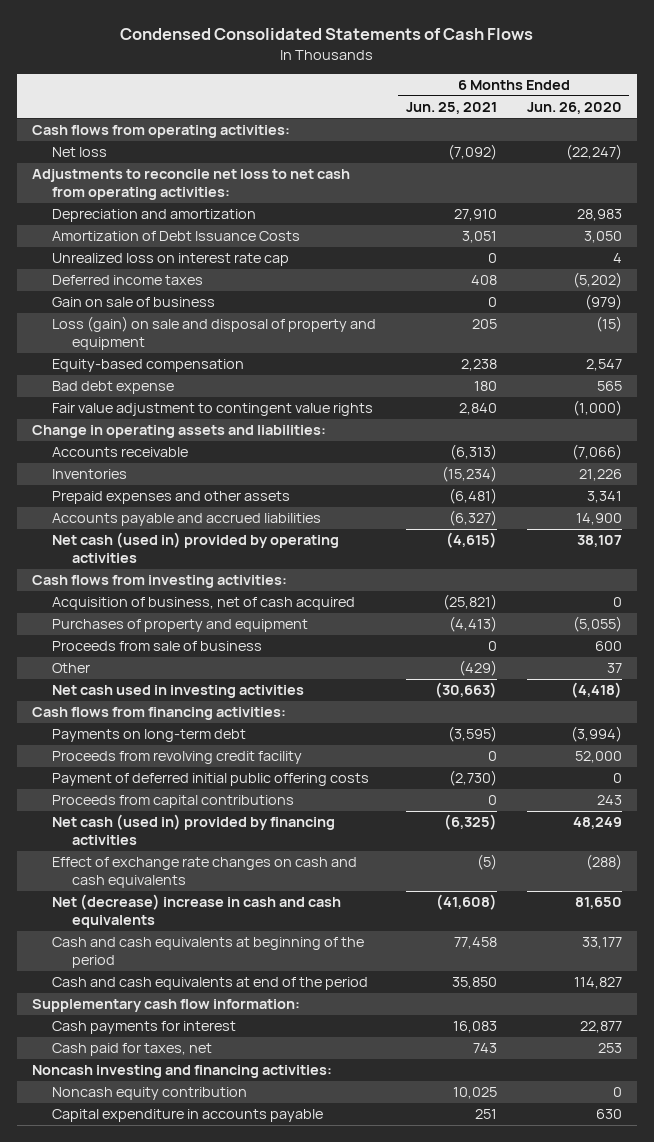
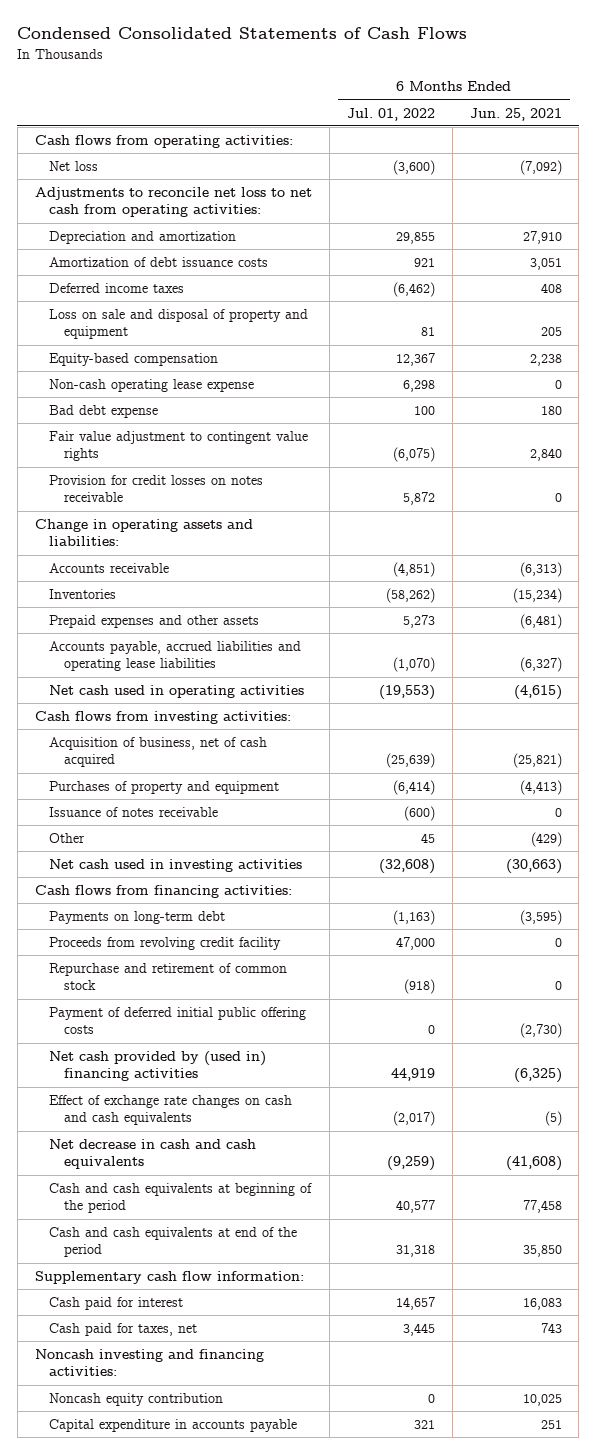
[526,102,622,115] Jun. 26, 2020 -> none
none -> [346,107,435,121] Jul. 01, 2022
[52,253,290,267] Unrealized loss on interest rate cap -> none
[52,231,301,242] Amortization of Debt Issuance Costs -> [49,257,269,268] Amortization of debt issuance costs
[52,297,216,308] Gain on sale of business -> none
[52,316,377,351] Loss (gain) on sale and disposal of property and equipment -> [49,309,309,340] Loss on sale and disposal of property and equipment
none -> [49,379,255,393] Non-cash operating lease expense
none -> [49,475,264,503] Provision for credit losses on notes receivable
[52,513,322,527] Accounts payable and accrued liabilities -> [49,641,302,672] Accounts payable, accrued liabilities and operating lease liabilities
[52,532,340,564] Net cash (used in) provided by operating activities -> [49,685,305,699] Net cash used in operating activities
[52,641,263,652] Proceeds from sale of business -> none
none -> [49,807,219,818] Issuance of notes receivable
none -> [49,963,288,991] Repurchase and retirement of common stock
[52,795,295,809] Proceeds from capital contributions -> none
[52,814,336,846] Net cash (used in) provided by financing activities -> [49,1051,267,1082] Net cash provided by (used in) financing activities
[52,894,342,929] Net (decrease) increase in cash and cash equivalents -> [49,1139,257,1170] Net decrease in cash and cash equivalents
[52,1021,237,1035] Cash payments for interest -> [49,1297,184,1311] Cash paid for interest

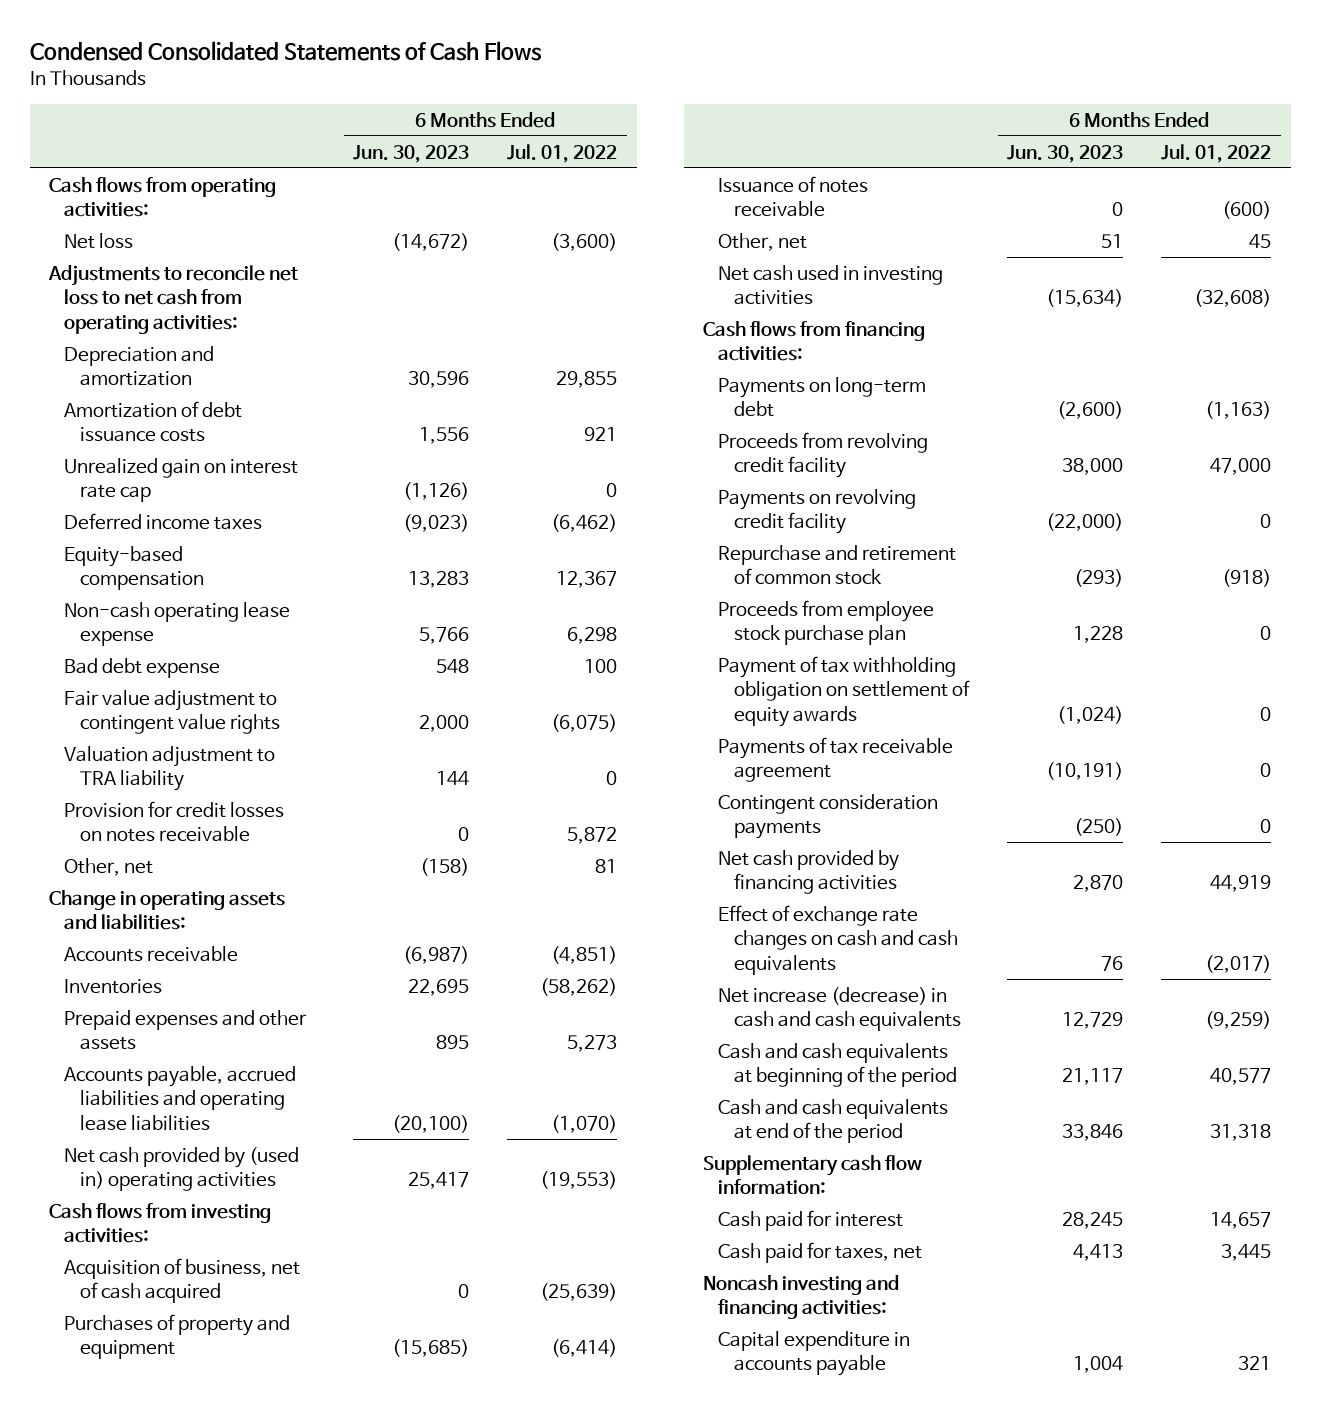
[469,107,562,121] Jun. 25, 2021 -> none
none -> [353,144,470,163] Jun. 30, 2023
none -> [64,457,299,503] Unrealized gain on interest rate cap
[49,309,309,340] Loss on sale and disposal of property and equipment -> none
none -> [64,745,276,792] Valuation adjustment to TRA liability
none -> [64,857,154,876] Other, net
[49,685,305,699] Net cash used in operating activities -> [64,1146,300,1192] Net cash provided by (used in) operating activities
[49,833,86,844] Other -> [718,232,808,251] Other, net
none -> [718,488,917,535] Payments on revolving credit facility
[49,1007,307,1035] Payment of deferred initial public offering costs -> none
none -> [718,599,935,646] Proceeds from employee stock purchase plan
none -> [718,655,970,727] Payment of tax withholding obligation on settlement of equity awards
none -> [718,736,954,783] Payments of tax receivable agreement
none -> [718,793,939,840] Contingent consideration payments
[49,1051,267,1082] Net cash provided by (used in) financing activities -> [718,849,900,895] Net cash provided by financing activities
[49,1139,257,1170] Net decrease in cash and cash equivalents -> [718,986,961,1032] Net increase (decrease) in cash and cash equivalents
[49,1393,224,1407] Noncash equity contribution -> none

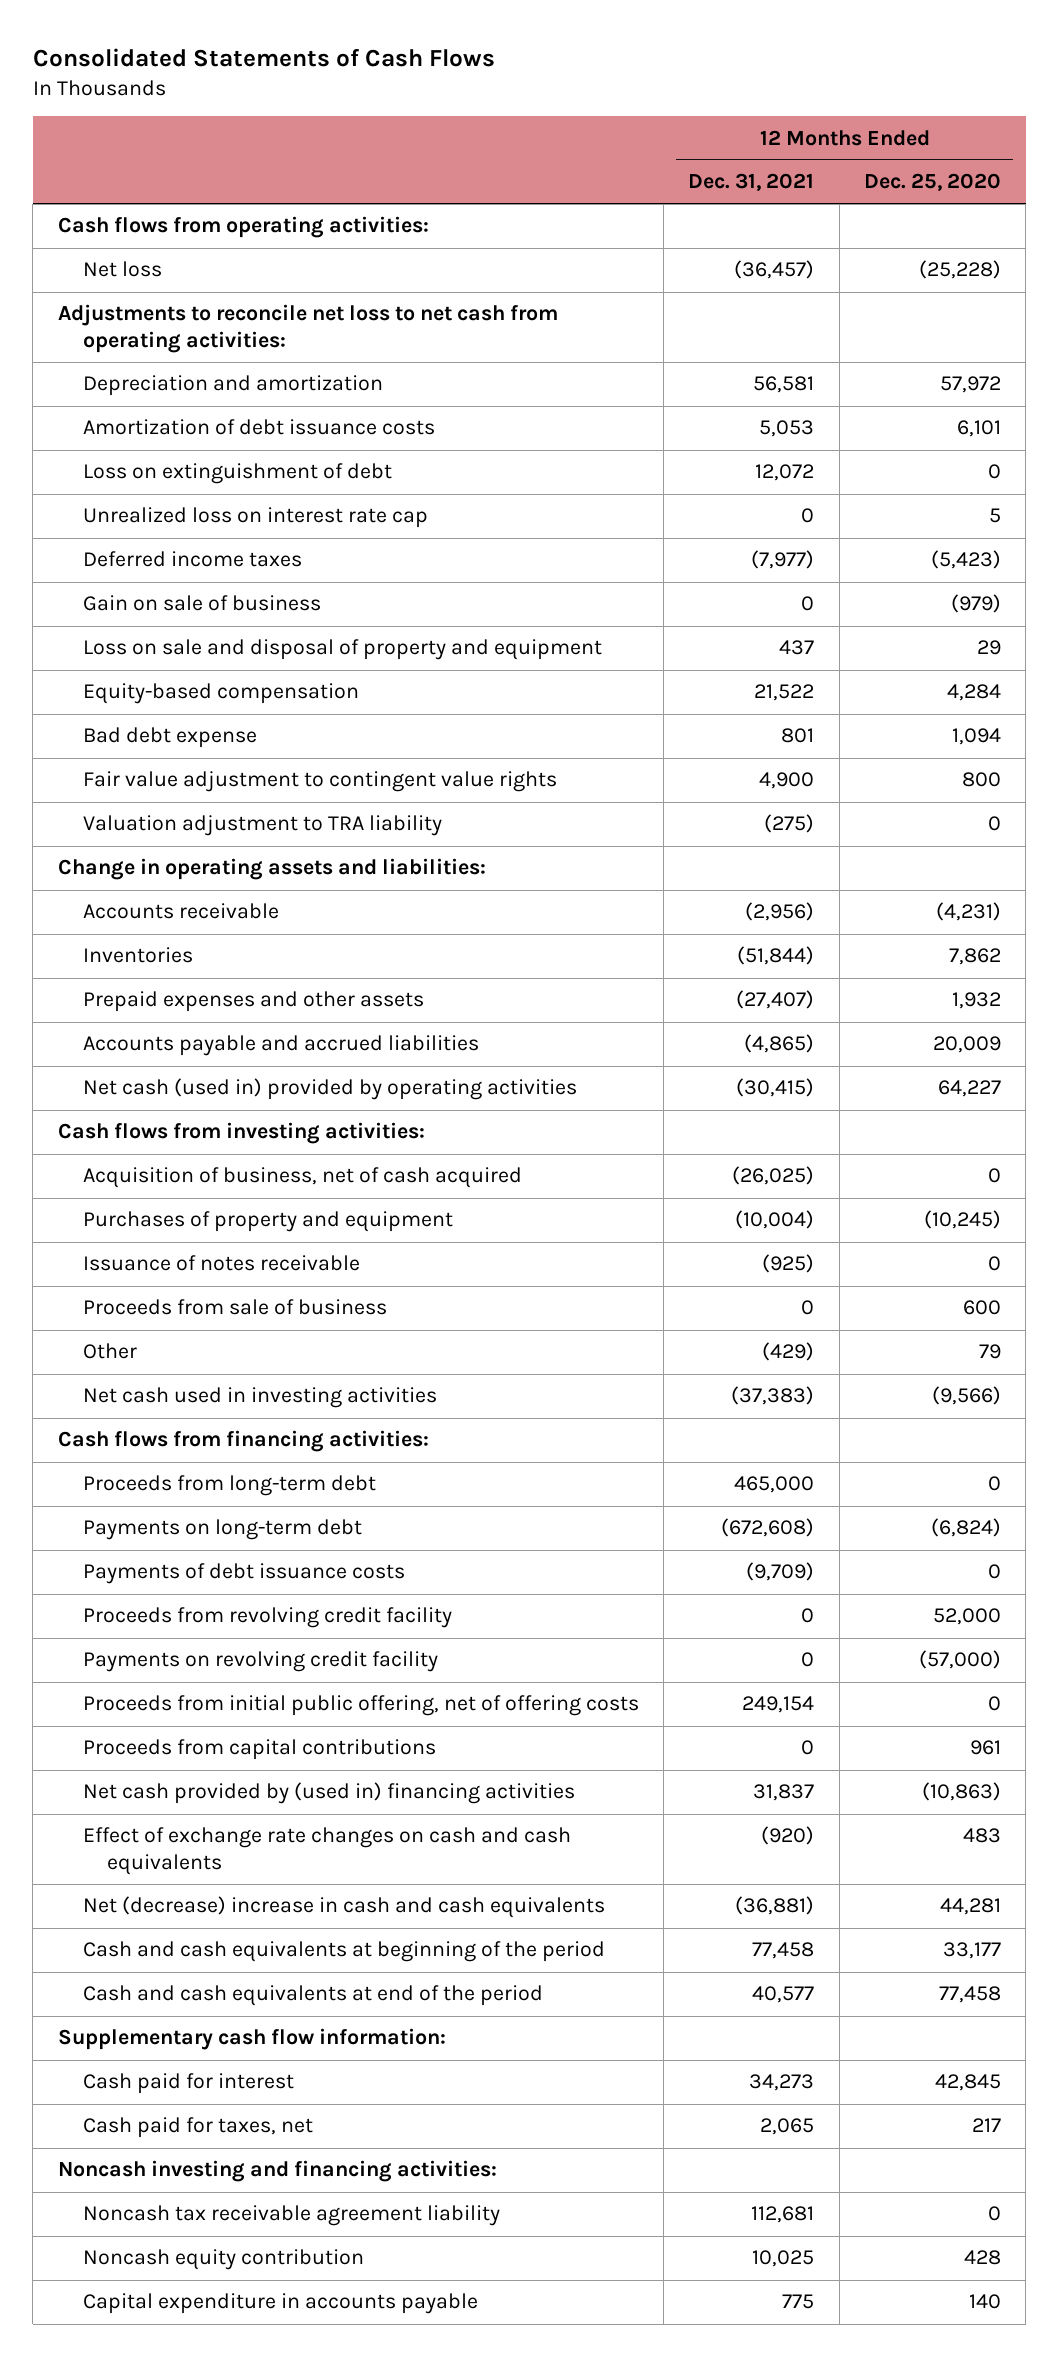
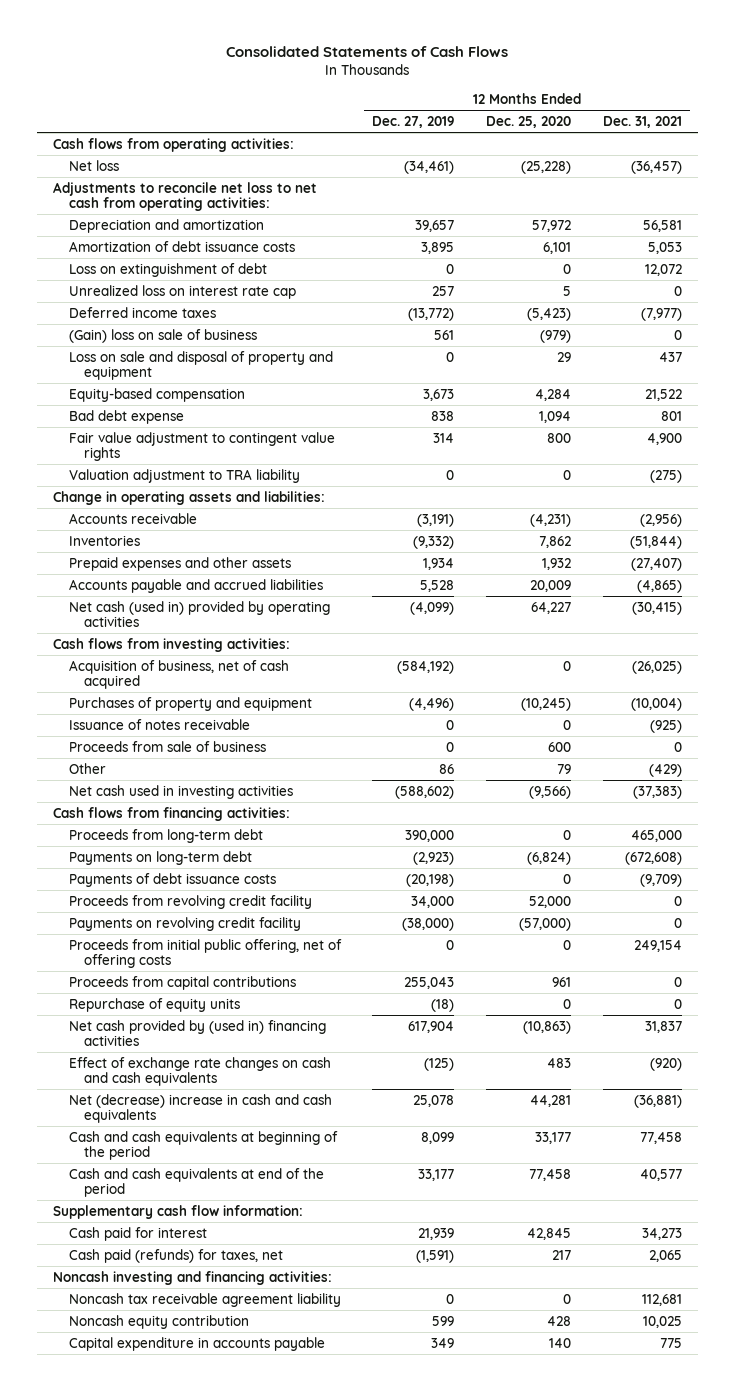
none -> [372,115,455,128] Dec. 27, 2019
[82,595,321,612] Gain on sale of business -> [68,328,257,343] (Gain) loss on sale of business
none -> [68,997,240,1012] Repurchase of equity units
[82,2117,313,2139] Cash paid for taxes, net -> [68,1248,283,1263] Cash paid (refunds) for taxes, net

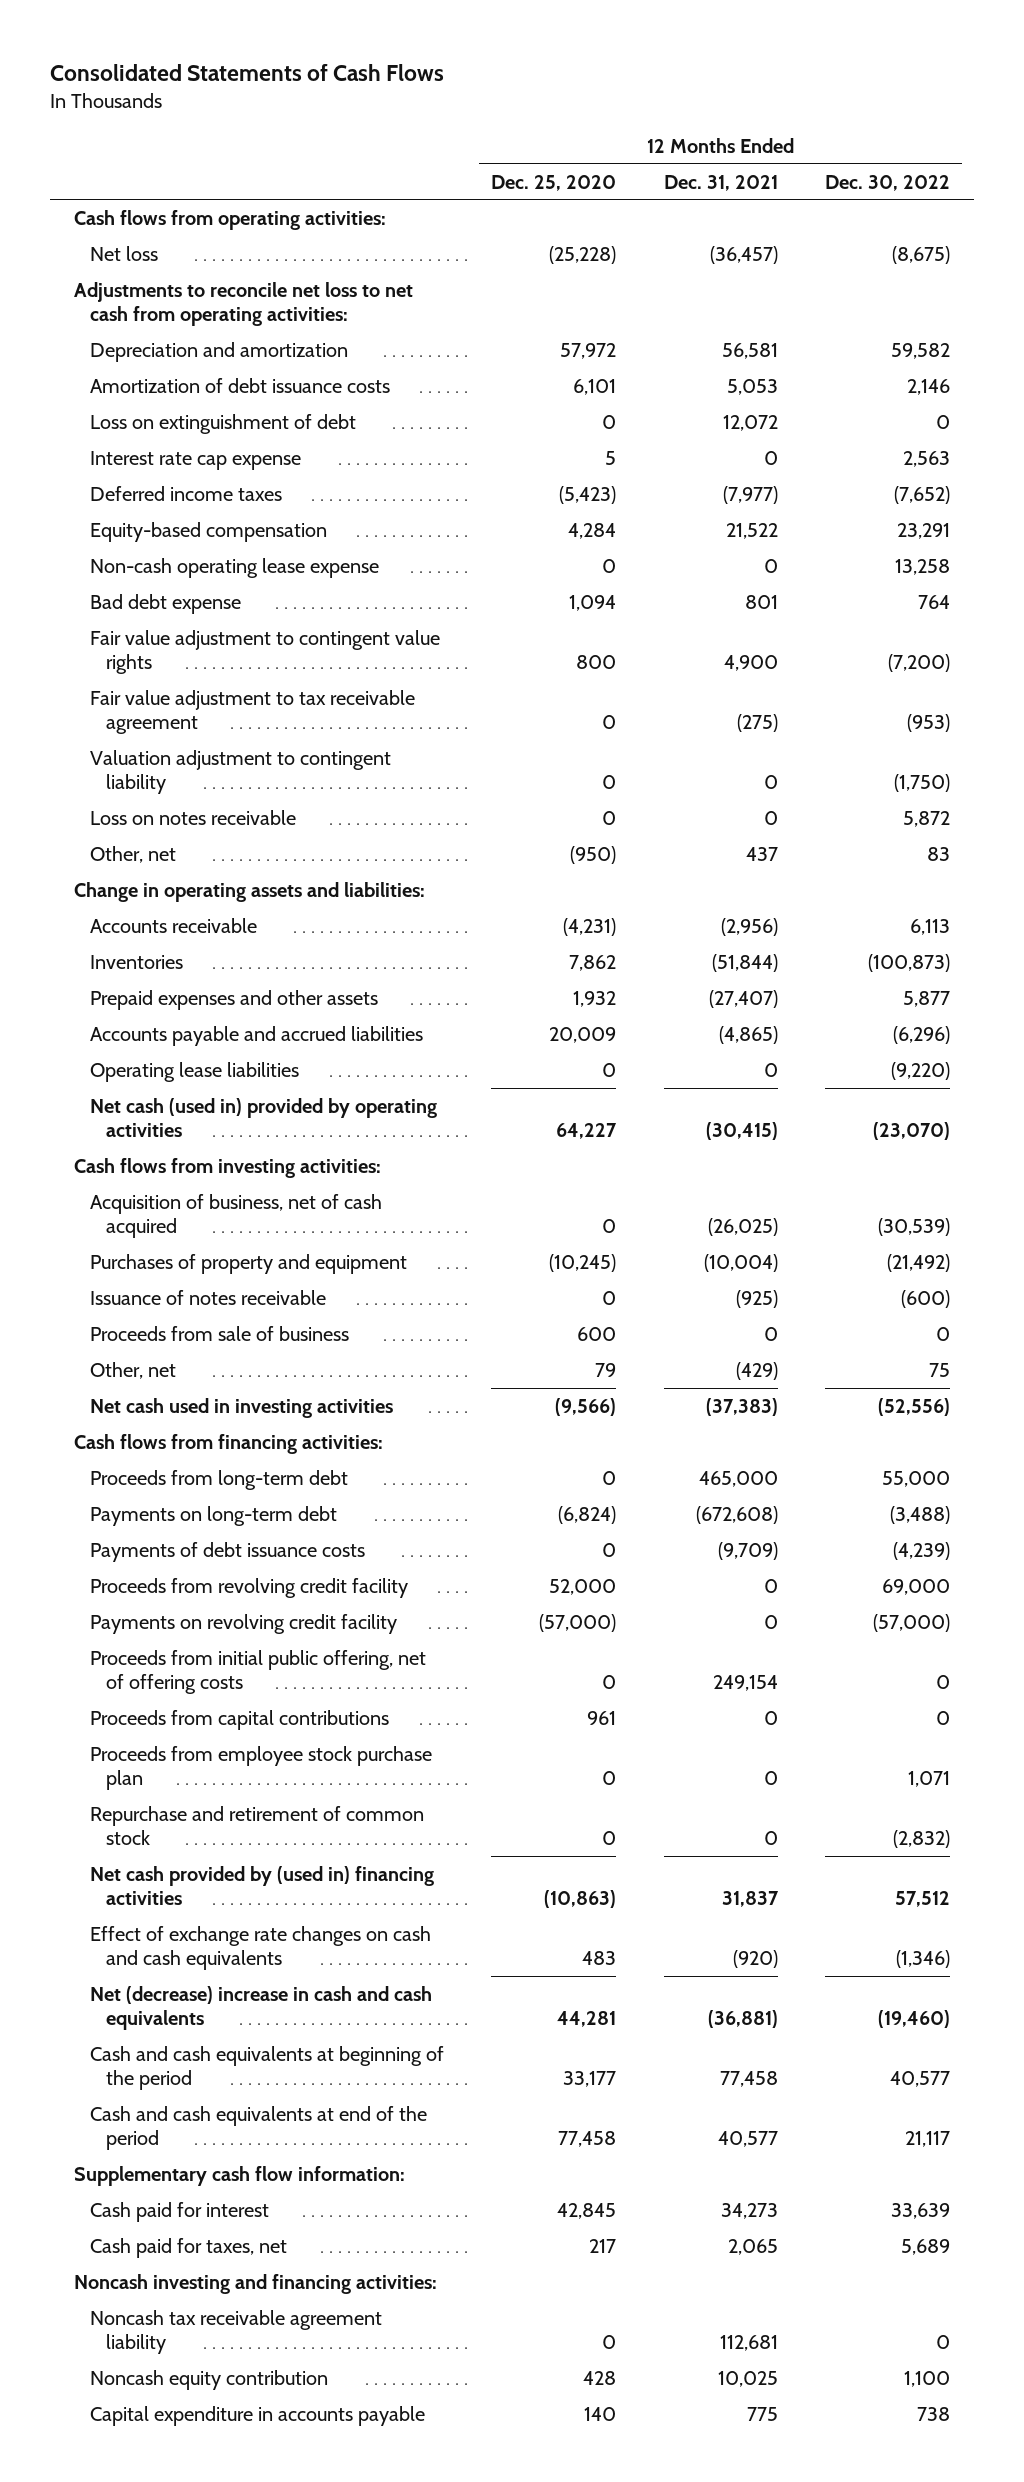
[372,115,455,128] Dec. 27, 2019 -> none
none -> [825,174,951,191] Dec. 30, 2022
[68,284,296,299] Unrealized loss on interest rate cap -> [89,450,301,470] Interest rate cap expense
[68,328,257,343] (Gain) loss on sale of business -> none
[68,350,333,381] Loss on sale and disposal of property and equipment -> none
none -> [89,557,379,578] Non-cash operating lease expense
[68,468,300,483] Valuation adjustment to TRA liability -> [89,689,415,735] Fair value adjustment to tax receivable agreement
none -> [89,749,391,795] Valuation adjustment to contingent liability
none -> [89,809,296,825] Loss on notes receivable
none -> [89,845,176,863] Other, net
none -> [89,1061,299,1082] Operating lease liabilities
[68,762,106,774] Other -> [89,1361,176,1379] Other, net
[68,997,240,1012] Repurchase of equity units -> none
none -> [89,1745,432,1791] Proceeds from employee stock purchase plan
none -> [89,1805,424,1846] Repurchase and retirement of common stock
[68,1248,283,1263] Cash paid (refunds) for taxes, net -> [89,2237,287,2258] Cash paid for taxes, net

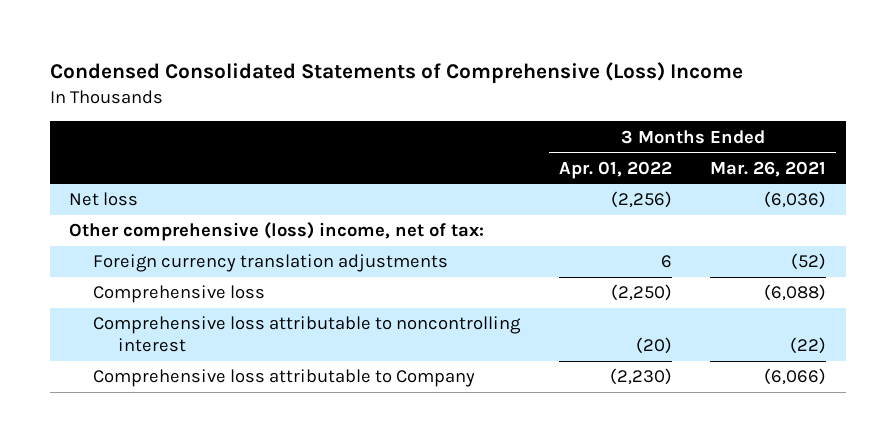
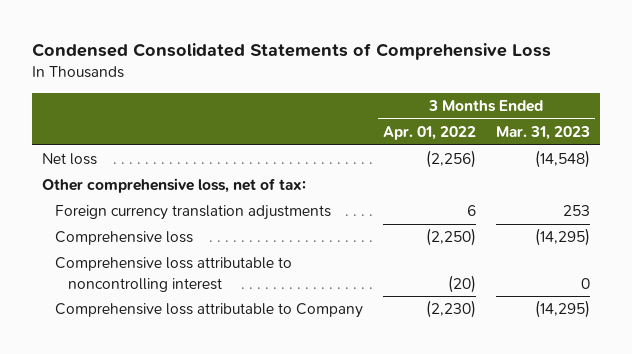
[49,62,743,84] Condensed Consolidated Statements of Comprehensive (Loss) Income -> [31,42,551,60] Condensed Consolidated Statements of Comprehensive Loss
[710,160,827,177] Mar. 26, 2021 -> none
none -> [495,126,590,141] Mar. 31, 2023
[68,222,484,242] Other comprehensive (loss) income, net of tax: -> [41,178,306,194] Other comprehensive loss, net of tax:

